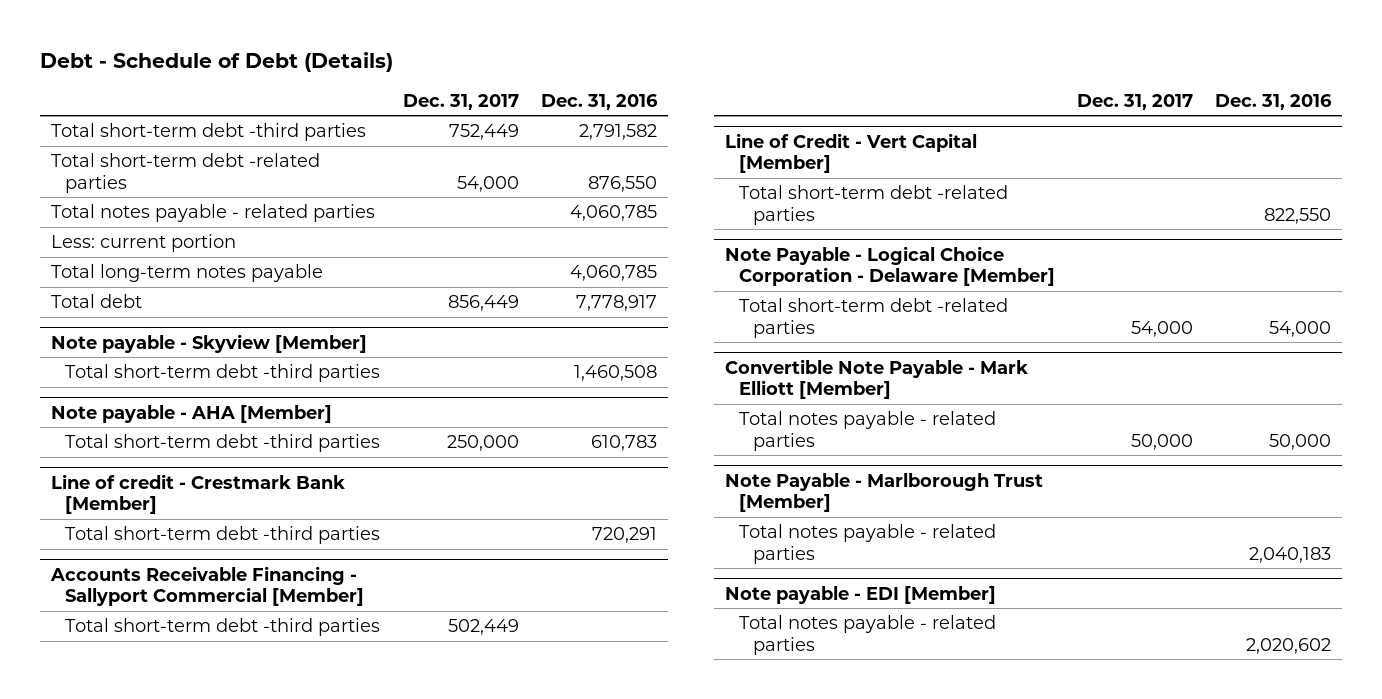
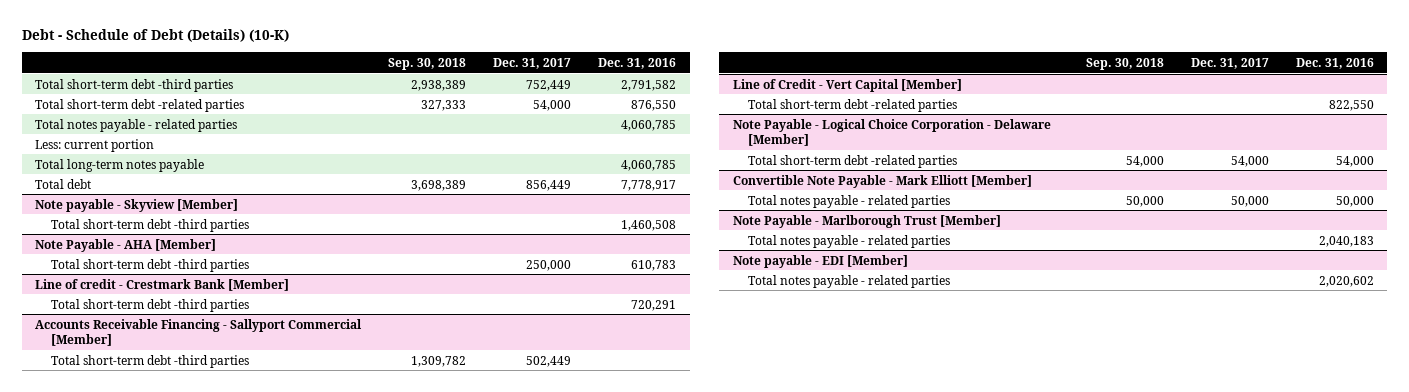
[39,51,393,72] Debt - Schedule of Debt (Details) -> [21,29,289,43] Debt - Schedule of Debt (Details) (10-K)
none -> [388,57,467,70] Sep. 30, 2018
[50,404,332,423] Note payable - AHA [Member] -> [35,238,217,252] Note Payable - AHA [Member]

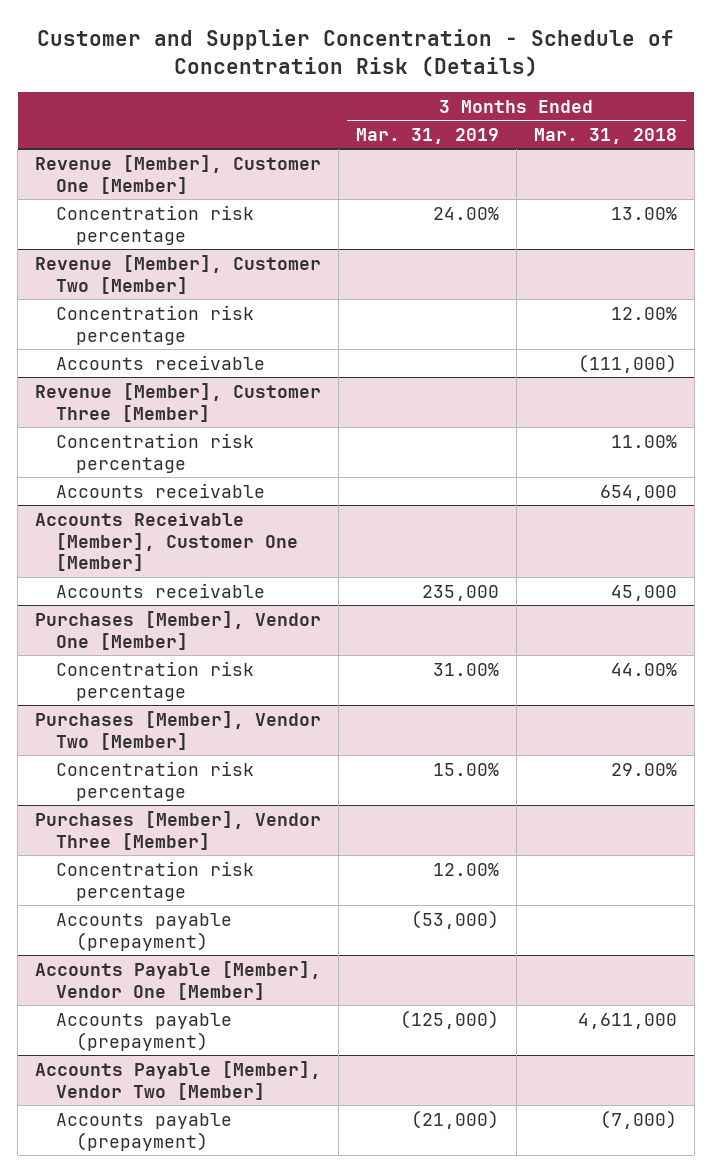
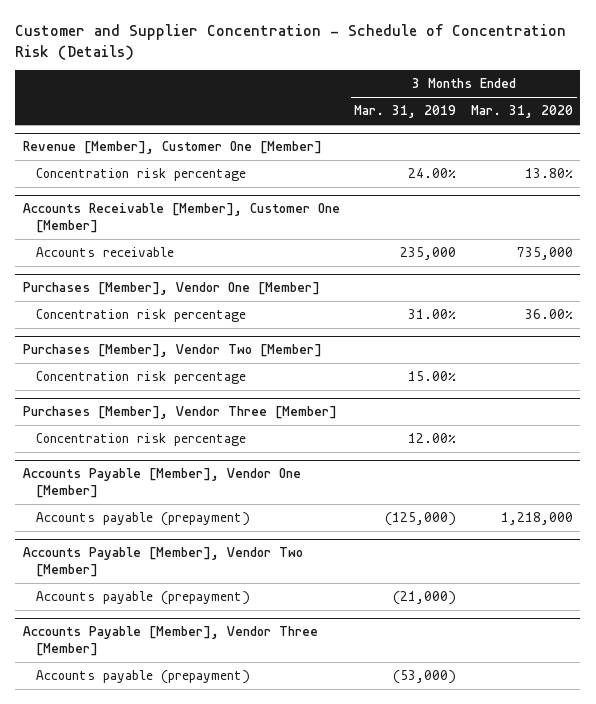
[533,127,677,144] Mar. 31, 2018 -> none
none -> [470,105,573,119] Mar. 31, 2020
[35,254,322,294] Revenue [Member], Customer Two [Member] -> none
[55,304,254,345] Concentration risk percentage -> none
[55,354,265,370] Accounts receivable -> none
[35,382,322,422] Revenue [Member], Customer Three [Member] -> none
[55,432,254,473] Concentration risk percentage -> none
[55,482,265,498] Accounts receivable -> none
[55,912,232,951] Accounts payable (prepayment) -> none
none -> [22,626,318,657] Accounts Payable [Member], Vendor Three [Member]
none -> [36,670,251,685] Accounts payable (prepayment)

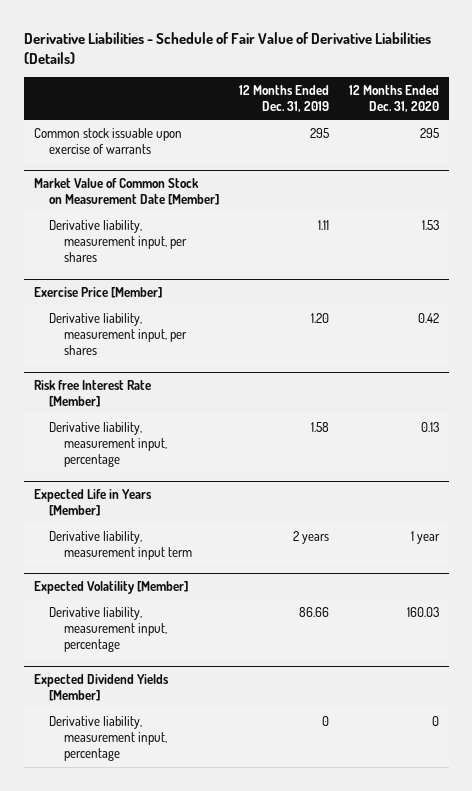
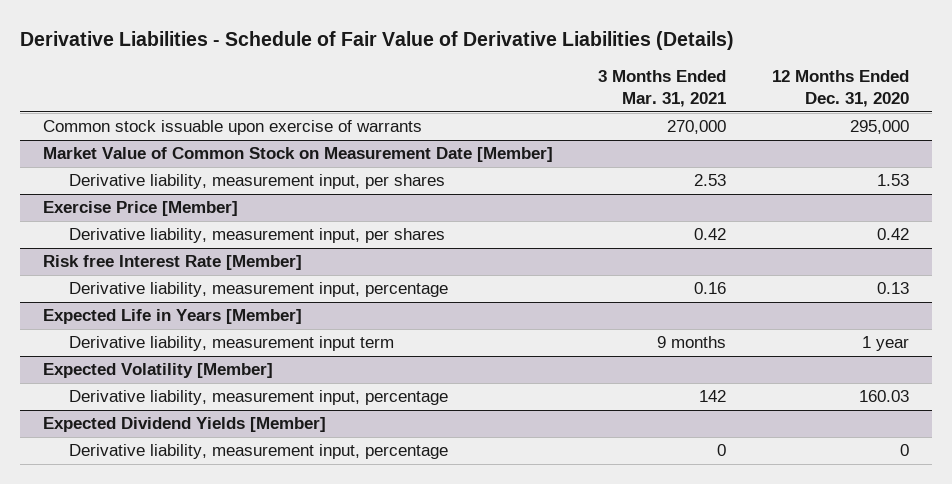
[238,84,329,113] 12 Months Ended Dec. 31, 2019 -> none
none -> [598,70,727,108] 3 Months Ended Mar. 31, 2021
[419,127,439,138] 295 -> [850,120,910,135] 295,000

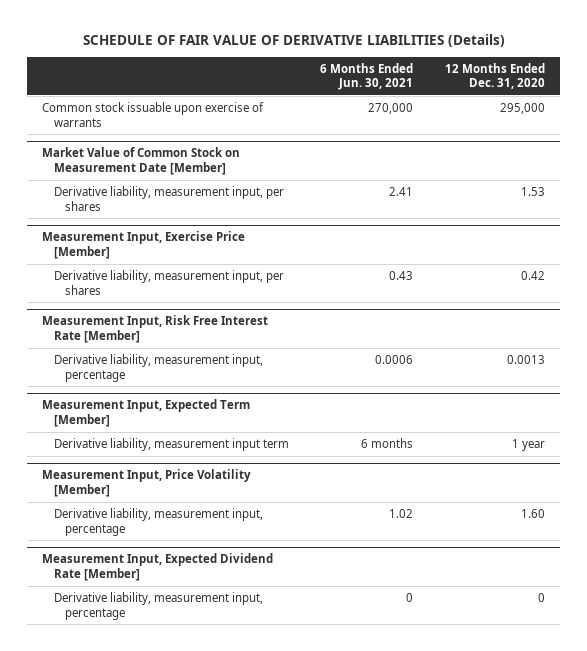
[19,31,734,51] Derivative Liabilities - Schedule of Fair Value of Derivative Liabilities (Details) -> [82,33,505,47] SCHEDULE OF FAIR VALUE OF DERIVATIVE LIABILITIES (Details)
[598,70,727,108] 3 Months Ended Mar. 31, 2021 -> none
none -> [320,62,414,91] 6 Months Ended Jun. 30, 2021
[42,201,238,217] Exercise Price [Member] -> [42,231,246,260] Measurement Input, Exercise Price [Member]
[42,255,302,271] Risk free Interest Rate [Member] -> [42,315,269,344] Measurement Input, Risk Free Interest Rate [Member]
[877,282,910,295] 0.13 -> [506,354,545,364] 0.0013
[42,309,302,325] Expected Life in Years [Member] -> [42,399,251,428] Measurement Input, Expected Term [Member]
[42,363,273,379] Expected Volatility [Member] -> [42,469,252,498] Measurement Input, Price Volatility [Member]
[859,390,910,403] 160.03 -> [520,508,545,518] 1.60
[42,417,326,433] Expected Dividend Yields [Member] -> [42,553,274,582] Measurement Input, Expected Dividend Rate [Member]

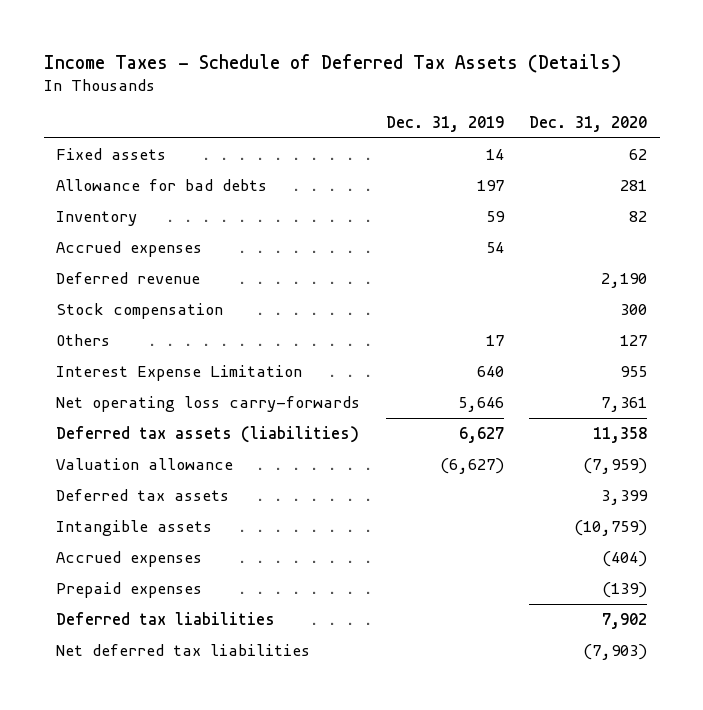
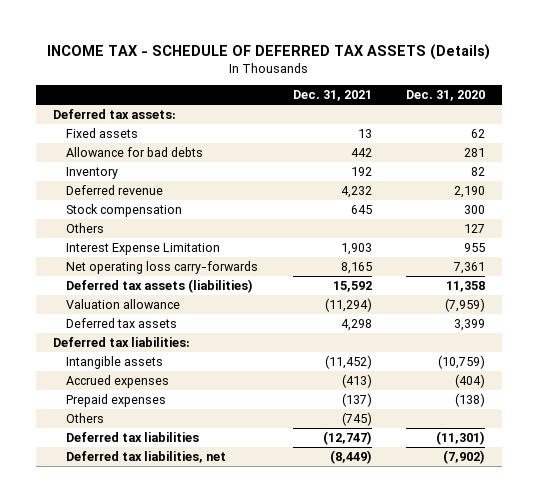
[43,53,621,73] Income Taxes - Schedule of Deferred Tax Assets (Details) -> [47,43,491,60] INCOME TAX - SCHEDULE OF DEFERRED TAX ASSETS (Details)
[385,115,504,132] Dec. 31, 2019 -> none
none -> [292,90,372,102] Dec. 31, 2021
none -> [53,108,177,119] Deferred tax assets:
[56,240,203,257] Accrued expenses -> none
none -> [53,336,191,347] Deferred tax liabilities:
[602,581,648,598] (139) -> [455,392,486,407] (138)
none -> [66,412,105,423] Others
[602,612,648,629] 7,902 -> [436,430,486,445] (11,301)
[56,643,311,656] Net deferred tax liabilities -> [66,450,227,463] Deferred tax liabilities, net
[583,643,648,660] (7,903) -> [443,449,486,464] (7,902)

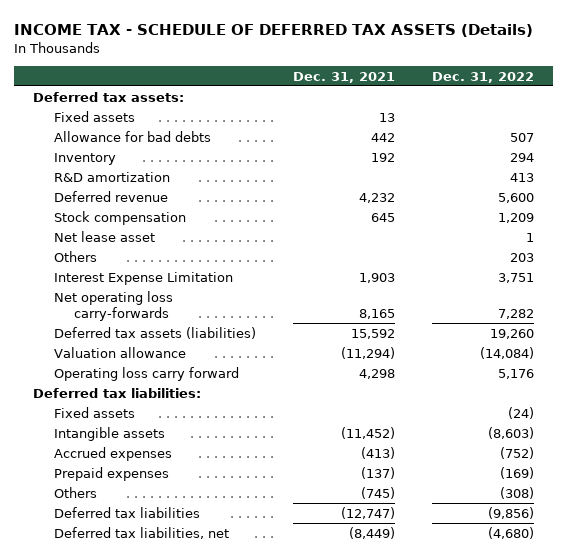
[406,90,486,102] Dec. 31, 2020 -> none
none -> [432,71,535,83] Dec. 31, 2022
none -> [53,171,170,182] R&D amortization
none -> [53,230,155,242] Net lease asset
[66,317,178,328] Deferred tax assets -> [53,366,239,381] Operating loss carry forward
none -> [53,406,135,418] Fixed assets

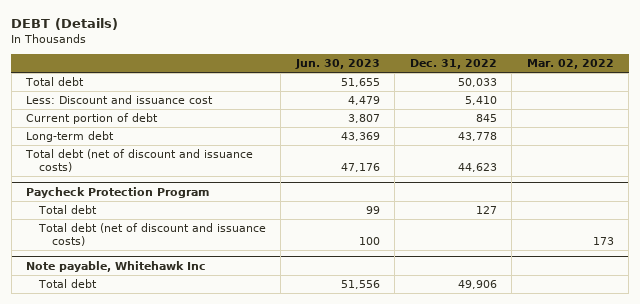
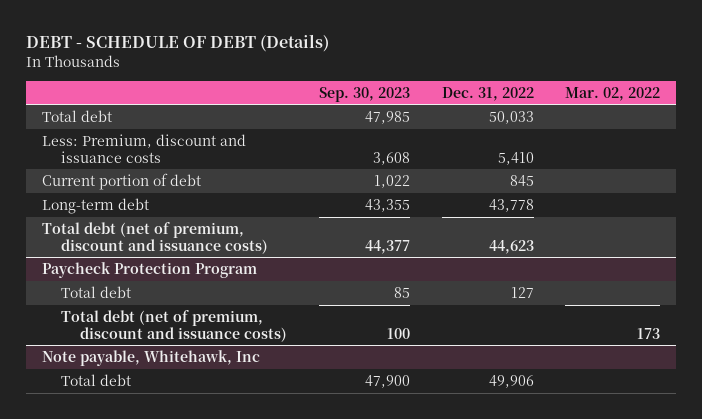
[11,18,119,31] DEBT (Details) -> [25,33,329,52] DEBT - SCHEDULE OF DEBT (Details)
[294,59,380,70] Jun. 30, 2023 -> none
none -> [318,86,410,102] Sep. 30, 2023
[25,95,213,105] Less: Discount and issuance cost -> [41,133,246,163] Less: Premium, discount and issuance costs
[24,149,253,173] Total debt (net of discount and issuance costs) -> [41,221,268,254] Total debt (net of premium, discount and issuance costs)
[38,223,267,247] Total debt (net of discount and issuance costs) -> [60,309,288,342] Total debt (net of premium, discount and issuance costs)
[25,260,206,272] Note payable, Whitehawk Inc -> [41,349,260,366] Note payable, Whitehawk, Inc

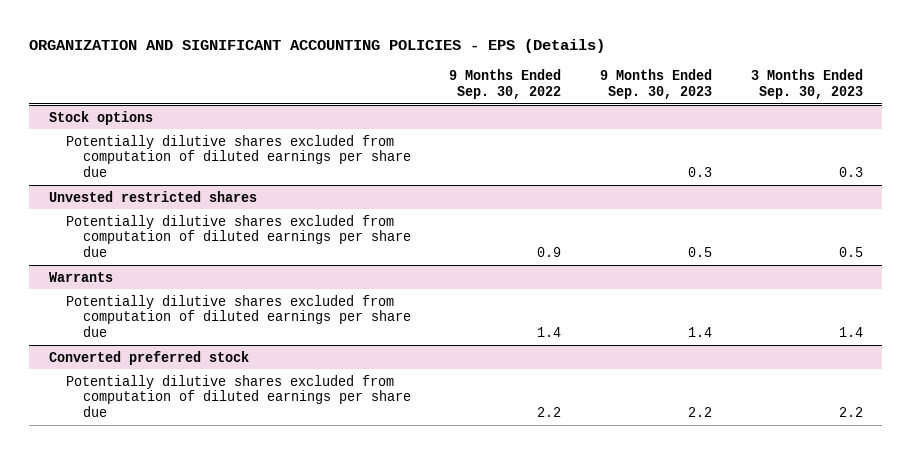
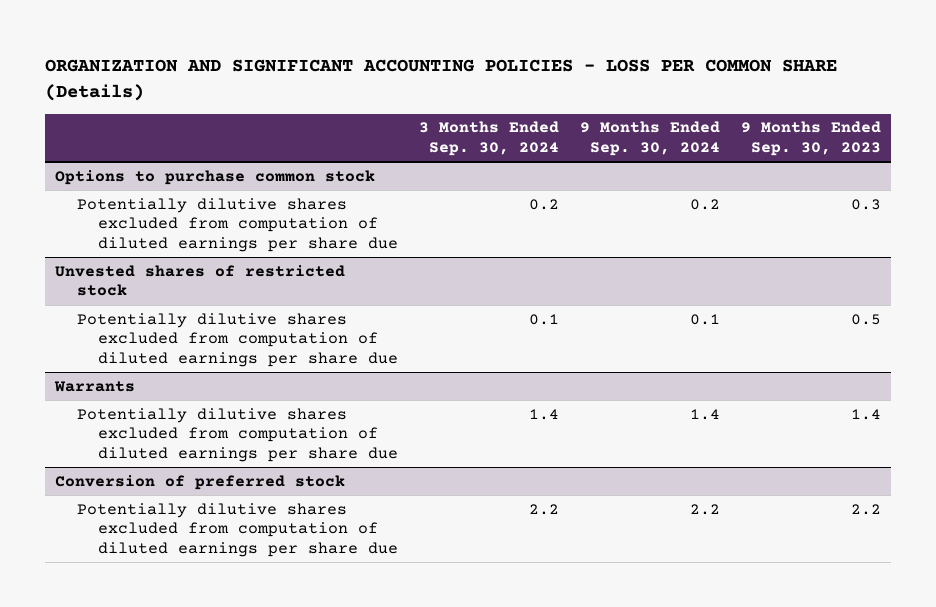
[29,39,606,54] ORGANIZATION AND SIGNIFICANT ACCOUNTING POLICIES - EPS (Details) -> [44,58,837,101] ORGANIZATION AND SIGNIFICANT ACCOUNTING POLICIES - LOSS PER COMMON SHARE (Details)
[449,69,562,100] 9 Months Ended Sep. 30, 2022 -> none
[750,69,863,100] 3 Months Ended Sep. 30, 2023 -> none
none -> [419,121,560,156] 3 Months Ended Sep. 30, 2024
none -> [580,121,721,156] 9 Months Ended Sep. 30, 2024
[48,110,153,125] Stock options -> [55,169,376,185] Options to purchase common stock
[48,190,257,202] Unvested restricted shares -> [55,264,346,297] Unvested shares of restricted stock
[48,350,249,365] Converted preferred stock -> [55,474,346,490] Conversion of preferred stock

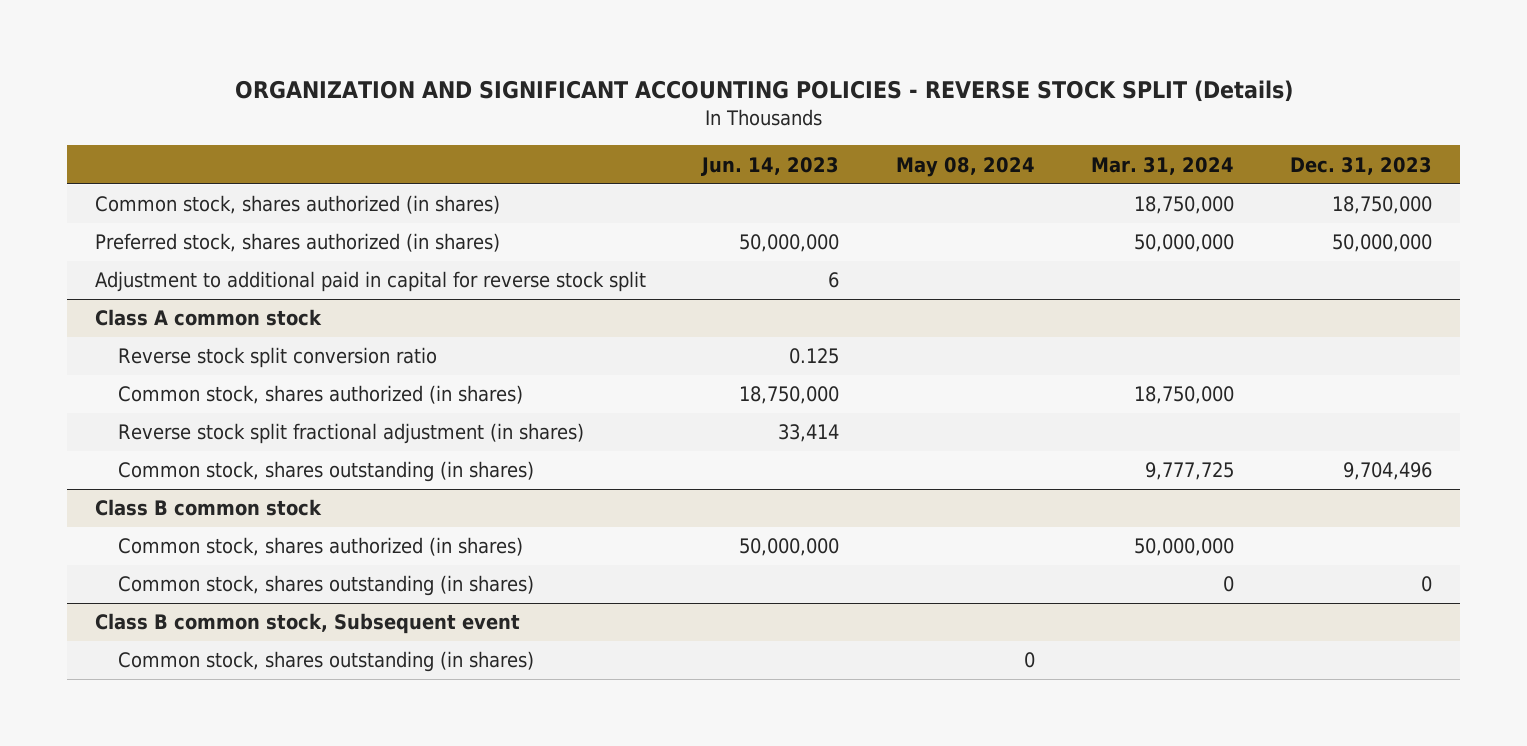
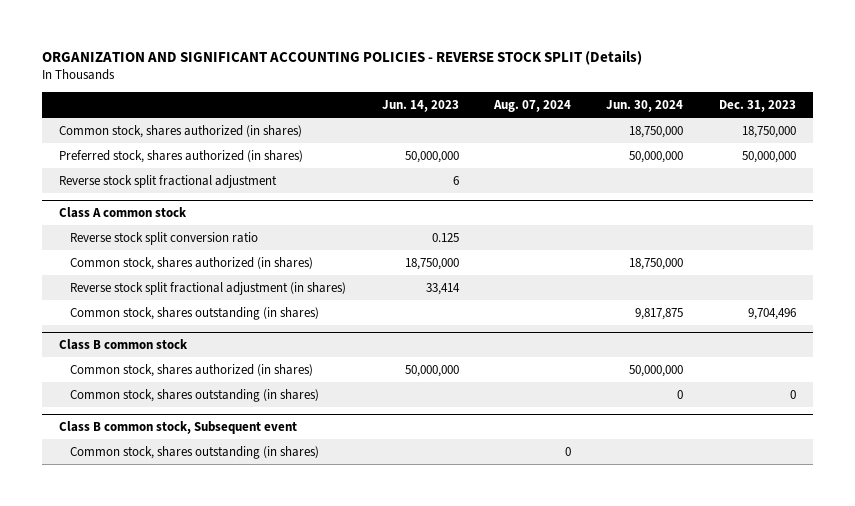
[895,156,1035,177] May 08, 2024 -> none
[1090,156,1234,175] Mar. 31, 2024 -> none
none -> [492,99,571,112] Aug. 07, 2024
none -> [606,99,684,112] Jun. 30, 2024
[95,271,647,293] Adjustment to additional paid in capital for reverse stock split -> [59,174,278,188] Reverse stock split fractional adjustment

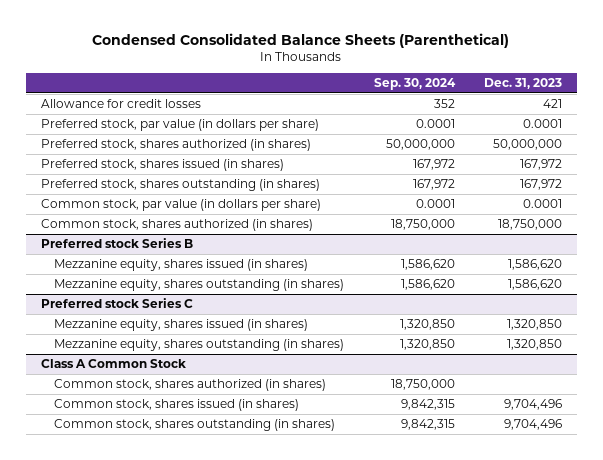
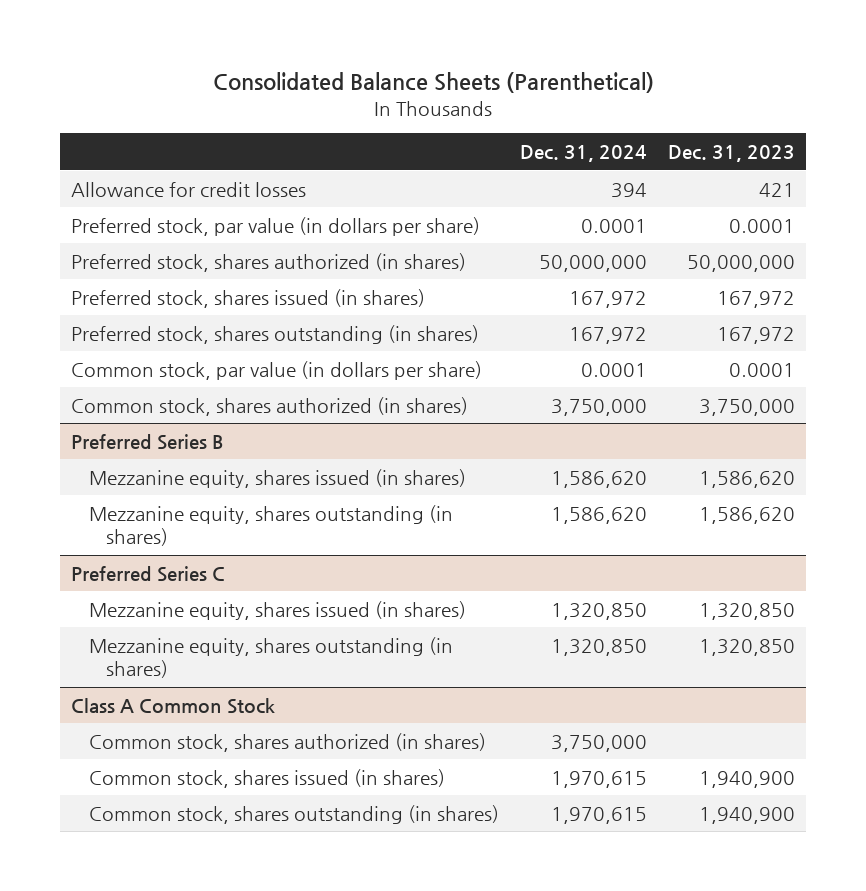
[92,32,510,48] Condensed Consolidated Balance Sheets (Parenthetical) -> [213,72,655,94] Consolidated Balance Sheets (Parenthetical)
[373,78,456,91] Sep. 30, 2024 -> none
none -> [519,145,647,163] Dec. 31, 2024
[498,219,563,231] 18,750,000 -> [699,398,796,416] 3,750,000
[40,238,193,249] Preferred stock Series B -> [70,433,224,450] Preferred Series B
[40,298,193,309] Preferred stock Series C -> [70,565,225,582] Preferred Series C
[504,399,563,411] 9,704,496 -> [699,770,796,788] 1,940,900
[504,419,563,431] 9,704,496 -> [699,806,796,824] 1,940,900

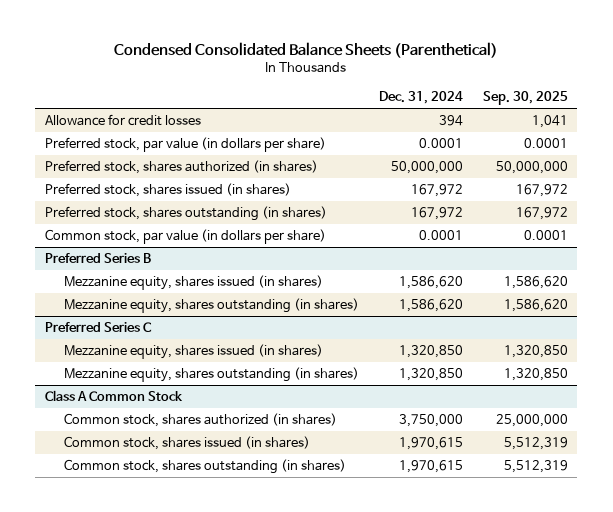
[213,72,655,94] Consolidated Balance Sheets (Parenthetical) -> [114,42,499,59] Condensed Consolidated Balance Sheets (Parenthetical)
[668,145,796,163] Dec. 31, 2023 -> none
none -> [482,91,568,106] Sep. 30, 2025
[70,396,468,416] Common stock, shares authorized (in shares) -> none

